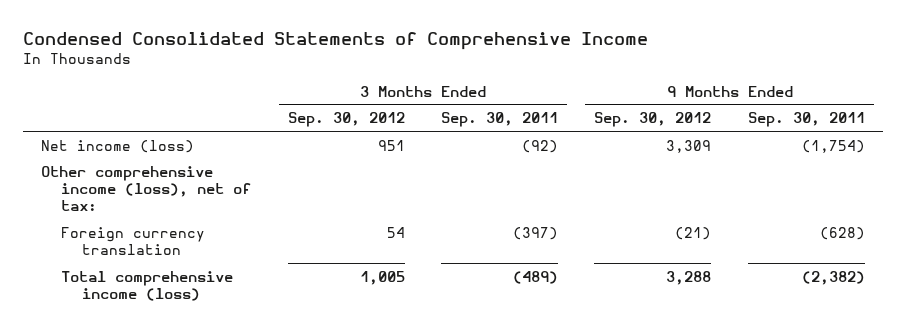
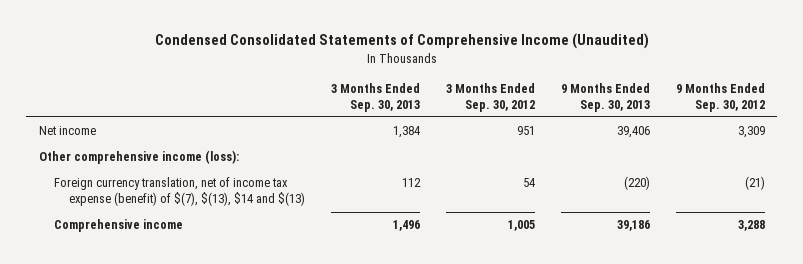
[22,31,648,50] Condensed Consolidated Statements of Comprehensive Income -> [154,33,649,50] Condensed Consolidated Statements of Comprehensive Income (Unaudited)
[441,112,559,128] Sep. 30, 2011 -> none
[747,112,865,128] Sep. 30, 2011 -> none
none -> [330,82,420,112] 3 Months Ended Sep. 30, 2013
none -> [560,82,650,112] 9 Months Ended Sep. 30, 2013
[40,139,194,153] Net income (loss) -> [38,126,96,136] Net income
[40,165,252,212] Other comprehensive income (loss), net of tax: -> [38,150,239,165] Other comprehensive income (loss):
[61,226,206,255] Foreign currency translation -> [53,177,305,207] Foreign currency translation, net of income tax expense (benefit) of $(7), $(13), $14 and $(13)
[61,270,234,301] Total comprehensive income (loss) -> [53,219,183,233] Comprehensive income

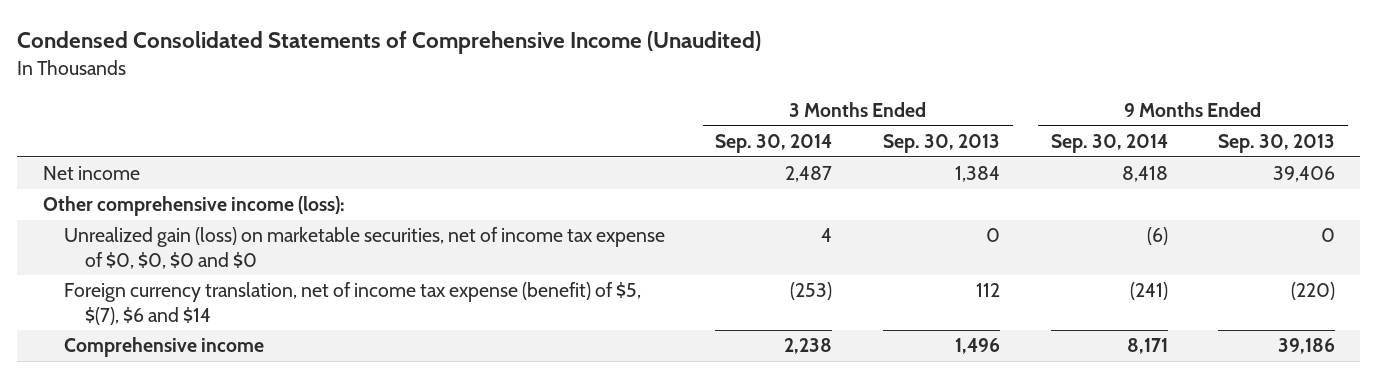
[445,82,535,112] 3 Months Ended Sep. 30, 2012 -> none
[675,82,765,112] 9 Months Ended Sep. 30, 2012 -> none
none -> [715,133,833,153] Sep. 30, 2014
none -> [1050,133,1168,153] Sep. 30, 2014
none -> [63,227,665,269] Unrealized gain (loss) on marketable securities, net of income tax expense of $0, $0, $0 and $0
[53,177,305,207] Foreign currency translation, net of income tax expense (benefit) of $(7), $(13), $14 and $(13) -> [63,282,641,325] Foreign currency translation, net of income tax expense (benefit) of $5, $(7), $6 and $14

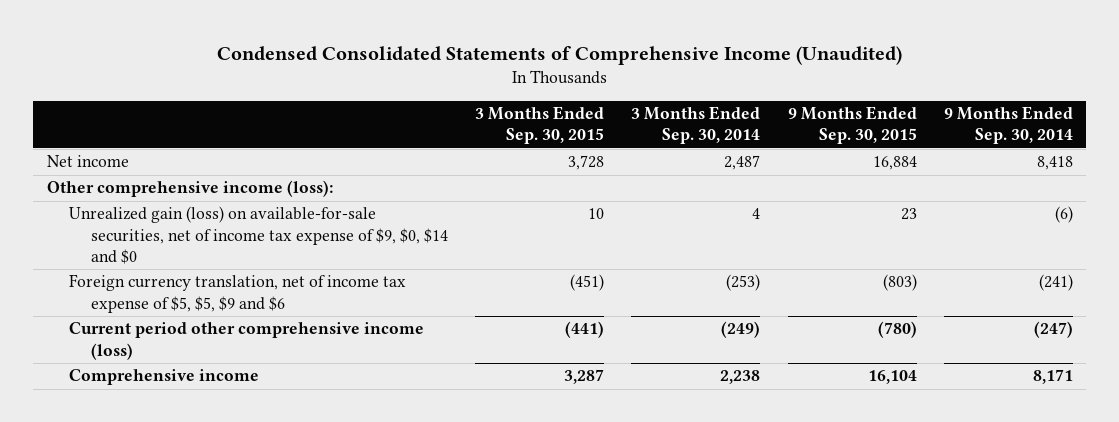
[883,133,1001,153] Sep. 30, 2013 -> none
[1218,133,1336,153] Sep. 30, 2013 -> none
none -> [475,106,605,145] 3 Months Ended Sep. 30, 2015
none -> [787,106,917,145] 9 Months Ended Sep. 30, 2015
[63,227,665,269] Unrealized gain (loss) on marketable securities, net of income tax expense of $0, $0, $0 and $0 -> [68,206,448,265] Unrealized gain (loss) on available-for-sale securities, net of income tax expense of $9, $0, $14 and $0
[63,282,641,325] Foreign currency translation, net of income tax expense (benefit) of $5, $(7), $6 and $14 -> [68,274,406,313] Foreign currency translation, net of income tax expense of $5, $5, $9 and $6
none -> [68,322,424,360] Current period other comprehensive income (loss)

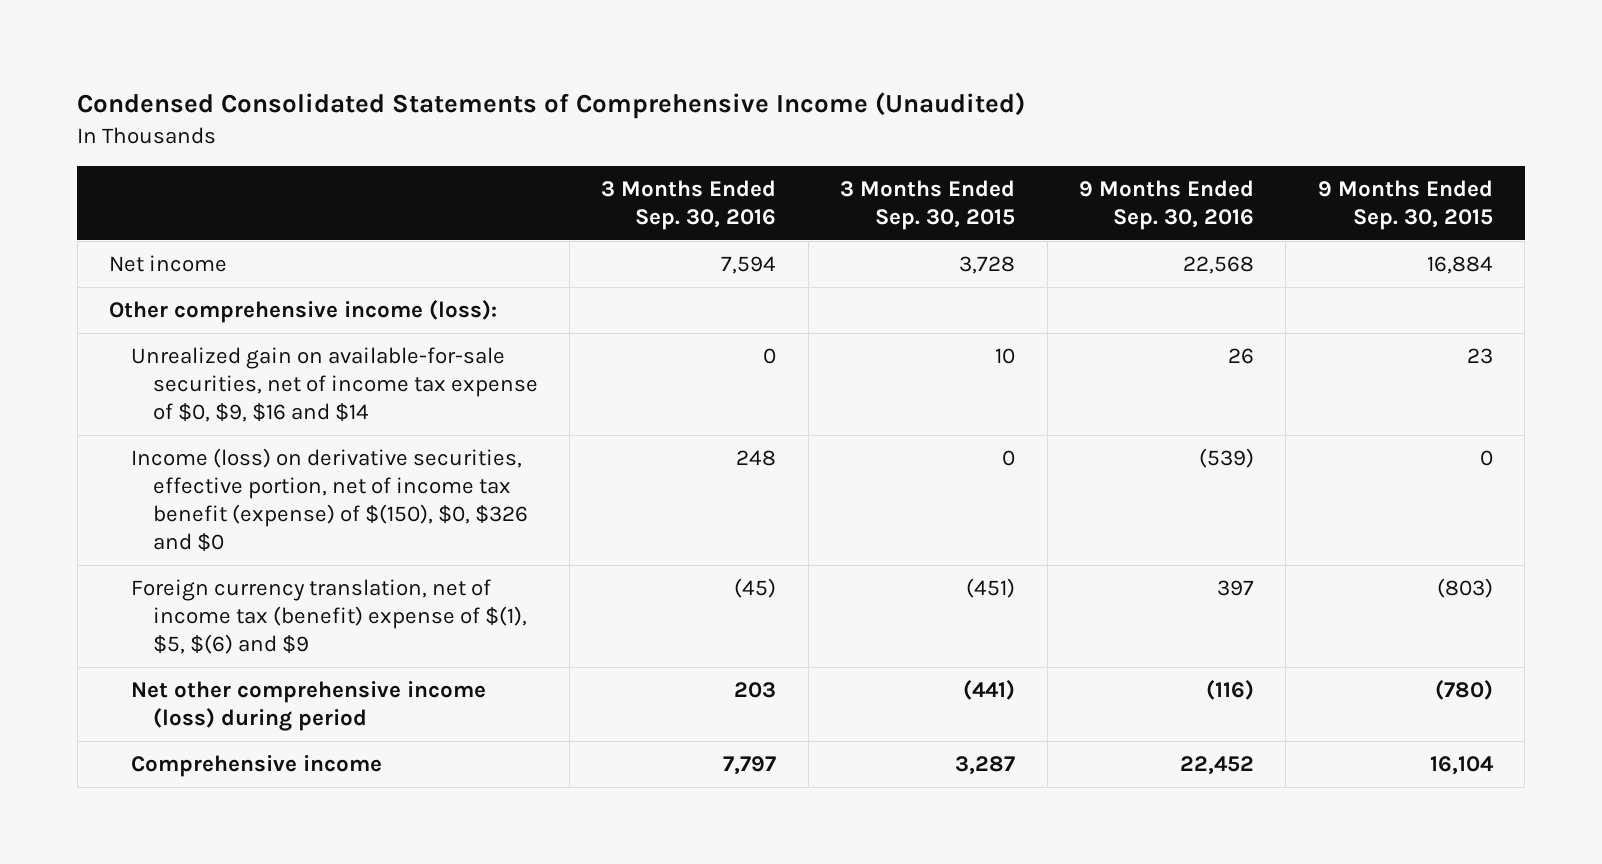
[631,106,761,145] 3 Months Ended Sep. 30, 2014 -> none
[943,106,1073,145] 9 Months Ended Sep. 30, 2014 -> none
none -> [601,179,777,230] 3 Months Ended Sep. 30, 2016
none -> [1078,179,1254,230] 9 Months Ended Sep. 30, 2016
[68,206,448,265] Unrealized gain (loss) on available-for-sale securities, net of income tax expense of $9, $0, $14 and $0 -> [130,347,538,423] Unrealized gain on available-for-sale securities, net of income tax expense of $0, $9, $16 and $14
none -> [130,448,528,553] Income (loss) on derivative securities, effective portion, net of income tax benefit (expense) of $(150), $0, $326 and $0
[68,274,406,313] Foreign currency translation, net of income tax expense of $5, $5, $9 and $6 -> [130,579,527,655] Foreign currency translation, net of income tax (benefit) expense of $(1), $5, $(6) and $9
[68,322,424,360] Current period other comprehensive income (loss) -> [130,681,486,732] Net other comprehensive income (loss) during period

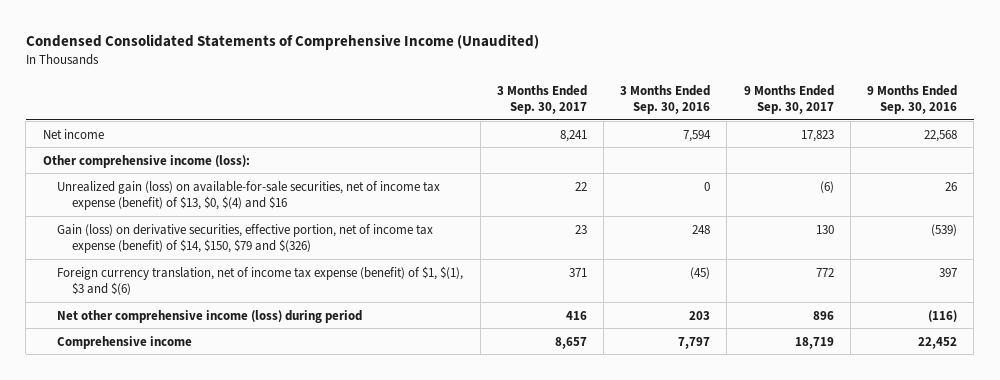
[840,179,1016,230] 3 Months Ended Sep. 30, 2015 -> none
[1317,179,1493,230] 9 Months Ended Sep. 30, 2015 -> none
none -> [496,84,587,114] 3 Months Ended Sep. 30, 2017
none -> [743,84,834,114] 9 Months Ended Sep. 30, 2017
[130,347,538,423] Unrealized gain on available-for-sale securities, net of income tax expense of $0, $9, $16 and $14 -> [57,180,441,210] Unrealized gain (loss) on available-for-sale securities, net of income tax expense (benefit) of $13, $0, $(4) and $16
[130,448,528,553] Income (loss) on derivative securities, effective portion, net of income tax benefit (expense) of $(150), $0, $326 and $0 -> [57,223,434,253] Gain (loss) on derivative securities, effective portion, net of income tax expense (benefit) of $14, $150, $79 and $(326)
[130,579,527,655] Foreign currency translation, net of income tax (benefit) expense of $(1), $5, $(6) and $9 -> [57,265,464,295] Foreign currency translation, net of income tax expense (benefit) of $1, $(1), $3 and $(6)

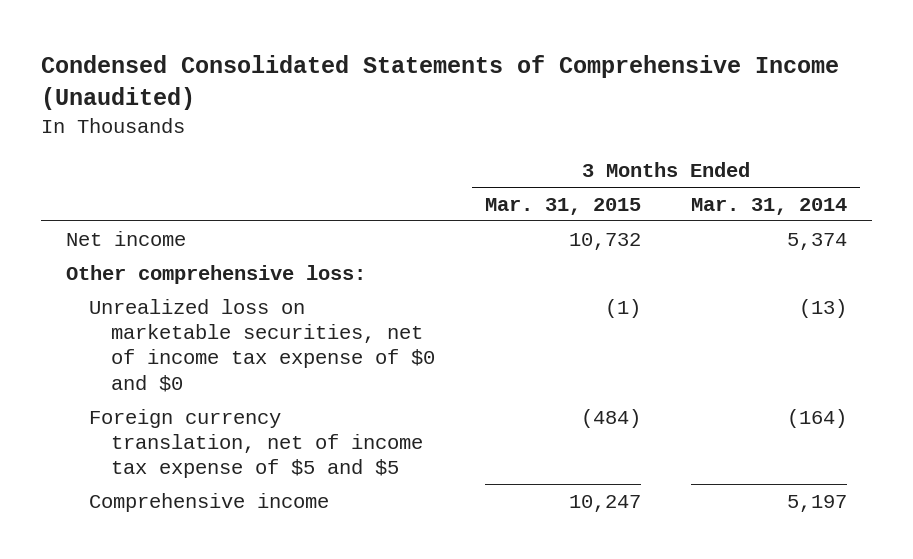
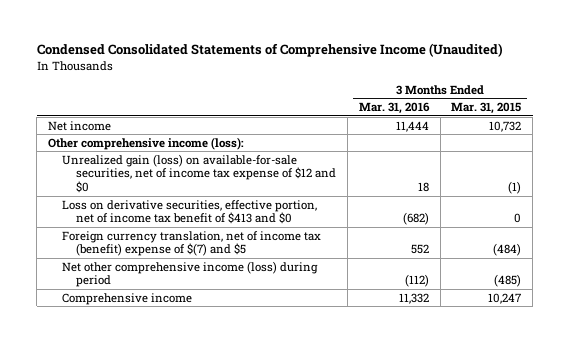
[690,197,847,215] Mar. 31, 2014 -> none
none -> [358,101,430,114] Mar. 31, 2016
[66,264,367,284] Other comprehensive loss: -> [48,136,245,150] Other comprehensive income (loss):
[88,298,435,392] Unrealized loss on marketable securities, net of income tax expense of $0 and $0 -> [62,153,337,194] Unrealized gain (loss) on available-for-sale securities, net of income tax expense of $12 and $0
none -> [62,199,318,225] Loss on derivative securities, effective portion, net of income tax benefit of $413 and $0
[88,408,423,479] Foreign currency translation, net of income tax expense of $5 and $5 -> [62,230,322,257] Foreign currency translation, net of income tax (benefit) expense of $(7) and $5
none -> [62,260,319,288] Net other comprehensive income (loss) during period

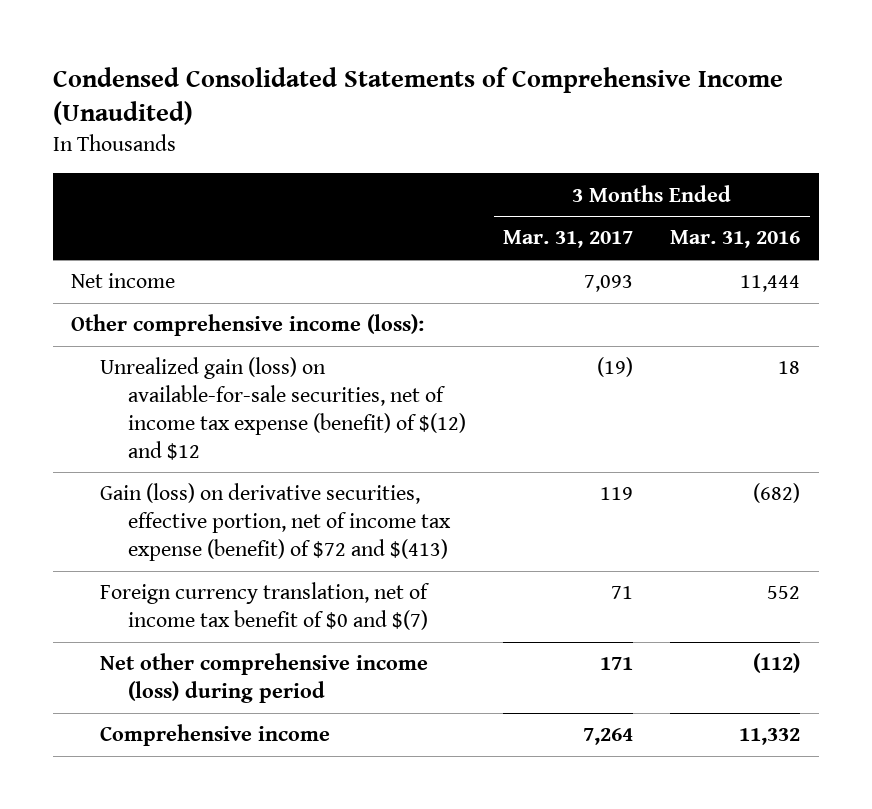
[451,101,522,114] Mar. 31, 2015 -> none
none -> [503,230,634,249] Mar. 31, 2017
[62,153,337,194] Unrealized gain (loss) on available-for-sale securities, net of income tax expense of $12 and $0 -> [99,357,467,460] Unrealized gain (loss) on available-for-sale securities, net of income tax expense (benefit) of $(12) and $12
[62,199,318,225] Loss on derivative securities, effective portion, net of income tax benefit of $413 and $0 -> [99,483,452,561] Gain (loss) on derivative securities, effective portion, net of income tax expense (benefit) of $72 and $(413)
[62,230,322,257] Foreign currency translation, net of income tax (benefit) expense of $(7) and $5 -> [99,582,430,631] Foreign currency translation, net of income tax benefit of $0 and $(7)

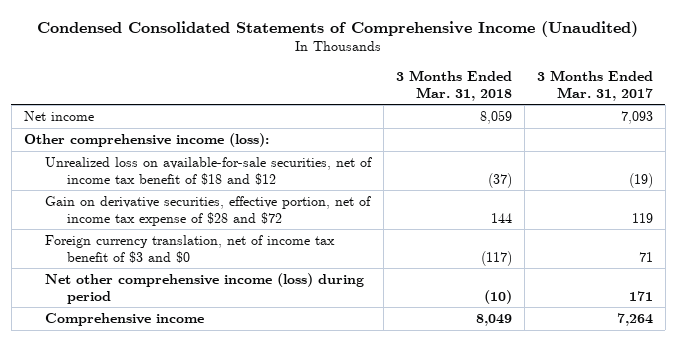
[670,230,801,249] Mar. 31, 2016 -> none
none -> [396,70,513,101] 3 Months Ended Mar. 31, 2018
[99,357,467,460] Unrealized gain (loss) on available-for-sale securities, net of income tax expense (benefit) of $(12) and $12 -> [45,157,373,185] Unrealized loss on available-for-sale securities, net of income tax benefit of $18 and $12
[99,483,452,561] Gain (loss) on derivative securities, effective portion, net of income tax expense (benefit) of $72 and $(413) -> [45,196,372,226] Gain on derivative securities, effective portion, net of income tax expense of $28 and $72
[99,582,430,631] Foreign currency translation, net of income tax benefit of $0 and $(7) -> [45,235,336,263] Foreign currency translation, net of income tax benefit of $3 and $0

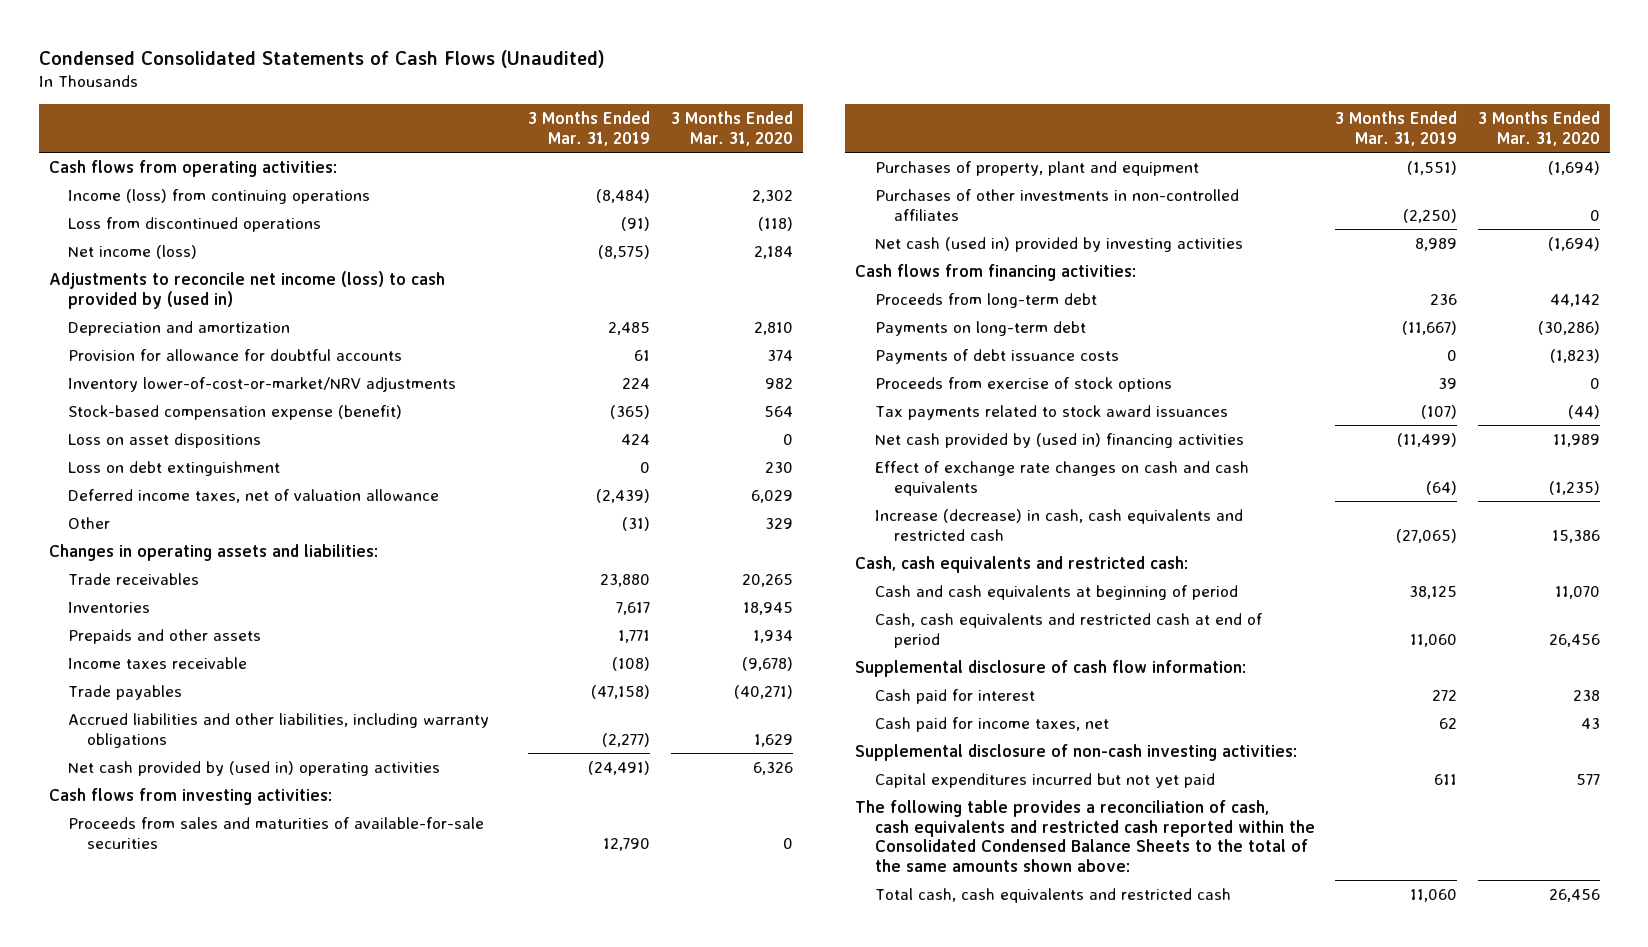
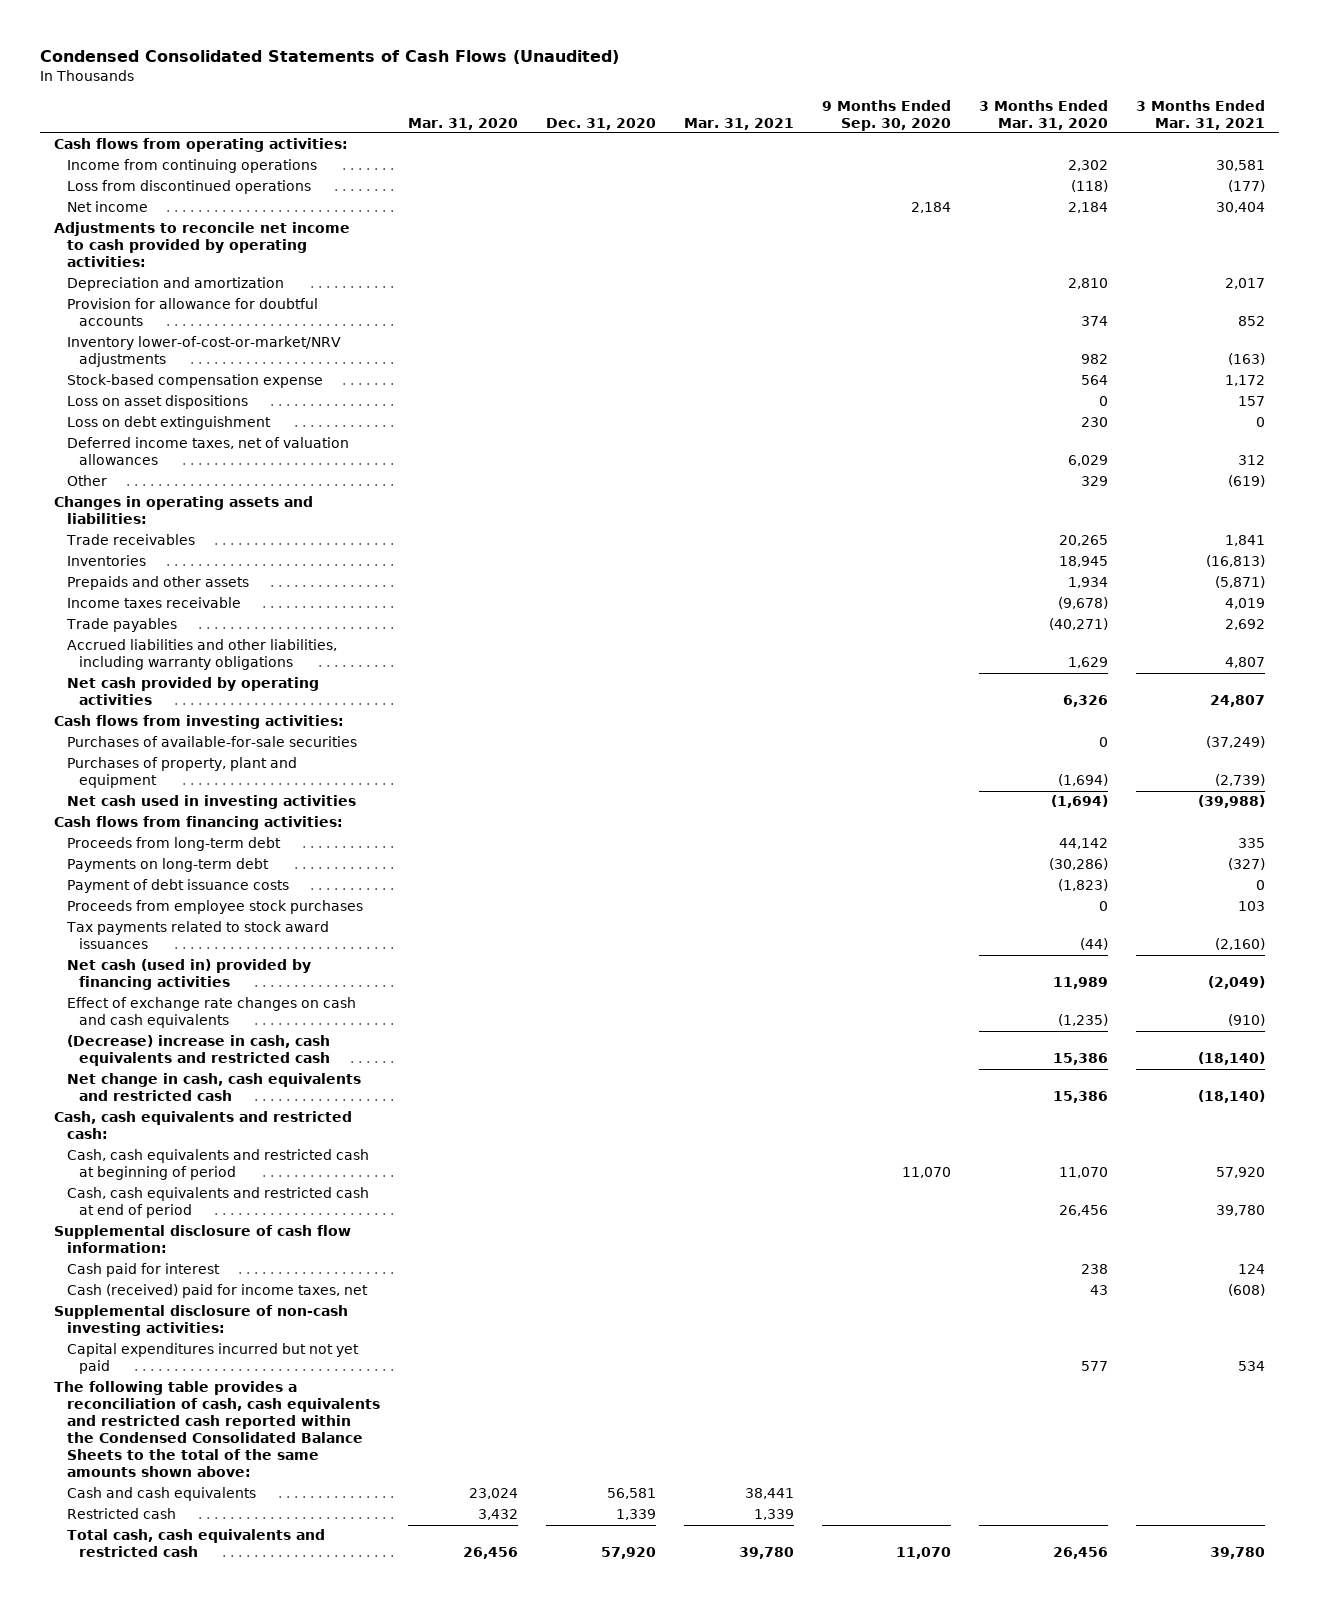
[528,111,651,146] 3 Months Ended Mar. 31, 2019 -> none
none -> [407,117,518,130] Mar. 31, 2020
none -> [545,117,656,130] Dec. 31, 2020
none -> [683,117,794,130] Mar. 31, 2021
none -> [821,99,951,131] 9 Months Ended Sep. 30, 2020
none -> [1136,99,1266,130] 3 Months Ended Mar. 31, 2021
[68,188,371,204] Income (loss) from continuing operations -> [66,159,317,174] Income from continuing operations
[68,244,198,259] Net income (loss) -> [66,201,148,213] Net income
[48,270,445,309] Adjustments to reconcile net income (loss) to cash provided by (used in) -> [54,222,351,268] Adjustments to reconcile net income to cash provided by operating activities:
[68,404,403,420] Stock-based compensation expense (benefit) -> [66,374,323,389] Stock-based compensation expense
[68,488,440,503] Deferred income taxes, net of valuation allowance -> [66,437,349,466] Deferred income taxes, net of valuation allowances
[68,760,441,776] Net cash provided by (used in) operating activities -> [66,677,319,706] Net cash provided by operating activities
[68,816,485,849] Proceeds from sales and maturities of available-for-sale securities -> none
none -> [66,736,357,748] Purchases of available-for-sale securities
[874,188,1239,221] Purchases of other investments in non-controlled affiliates -> none
[874,236,1243,252] Net cash (used in) provided by investing activities -> [66,795,356,810] Net cash used in investing activities
[874,376,1172,392] Proceeds from exercise of stock options -> none
[874,348,1119,364] Payments of debt issuance costs -> [66,879,289,894] Payment of debt issuance costs
none -> [66,900,363,915] Proceeds from employee stock purchases
[874,432,1244,448] Net cash provided by (used in) financing activities -> [66,959,311,991] Net cash (used in) provided by financing activities
[874,508,1243,541] Increase (decrease) in cash, cash equivalents and restricted cash -> [66,1035,331,1067] (Decrease) increase in cash, cash equivalents and restricted cash
none -> [66,1073,361,1102] Net change in cash, cash equivalents and restricted cash
[874,584,1238,600] Cash and cash equivalents at beginning of period -> [66,1149,369,1181] Cash, cash equivalents and restricted cash at beginning of period
[874,716,1109,732] Cash paid for income taxes, net -> [66,1284,368,1299] Cash (received) paid for income taxes, net
[855,799,1315,872] The following table provides a reconciliation of cash, cash equivalents and restricted cash reported within the Consolidated Condensed Balance Sheets to the total of the same amounts shown above: -> [54,1381,380,1478] The following table provides a reconciliation of cash, cash equivalents and restricted cash reported within the Condensed Consolidated Balance Sheets to the total of the same amounts shown above:
none -> [66,1487,256,1502] Cash and cash equivalents
none -> [66,1508,176,1520] Restricted cash

